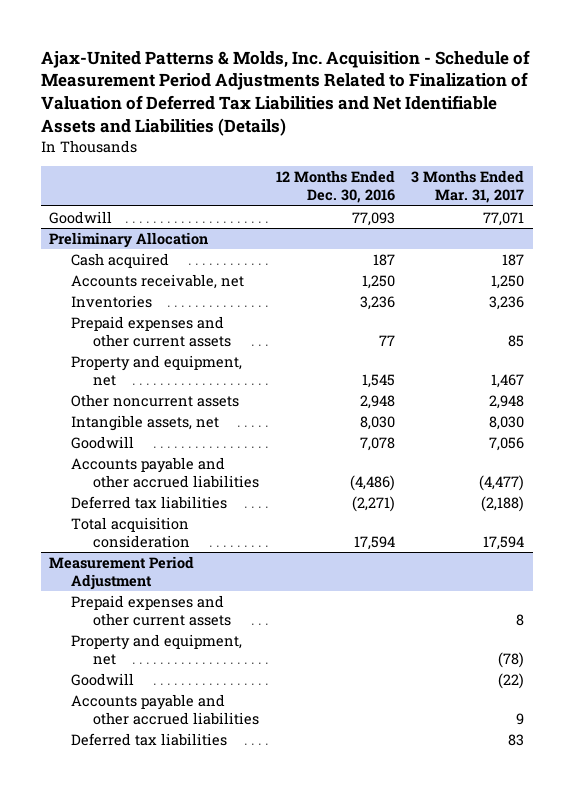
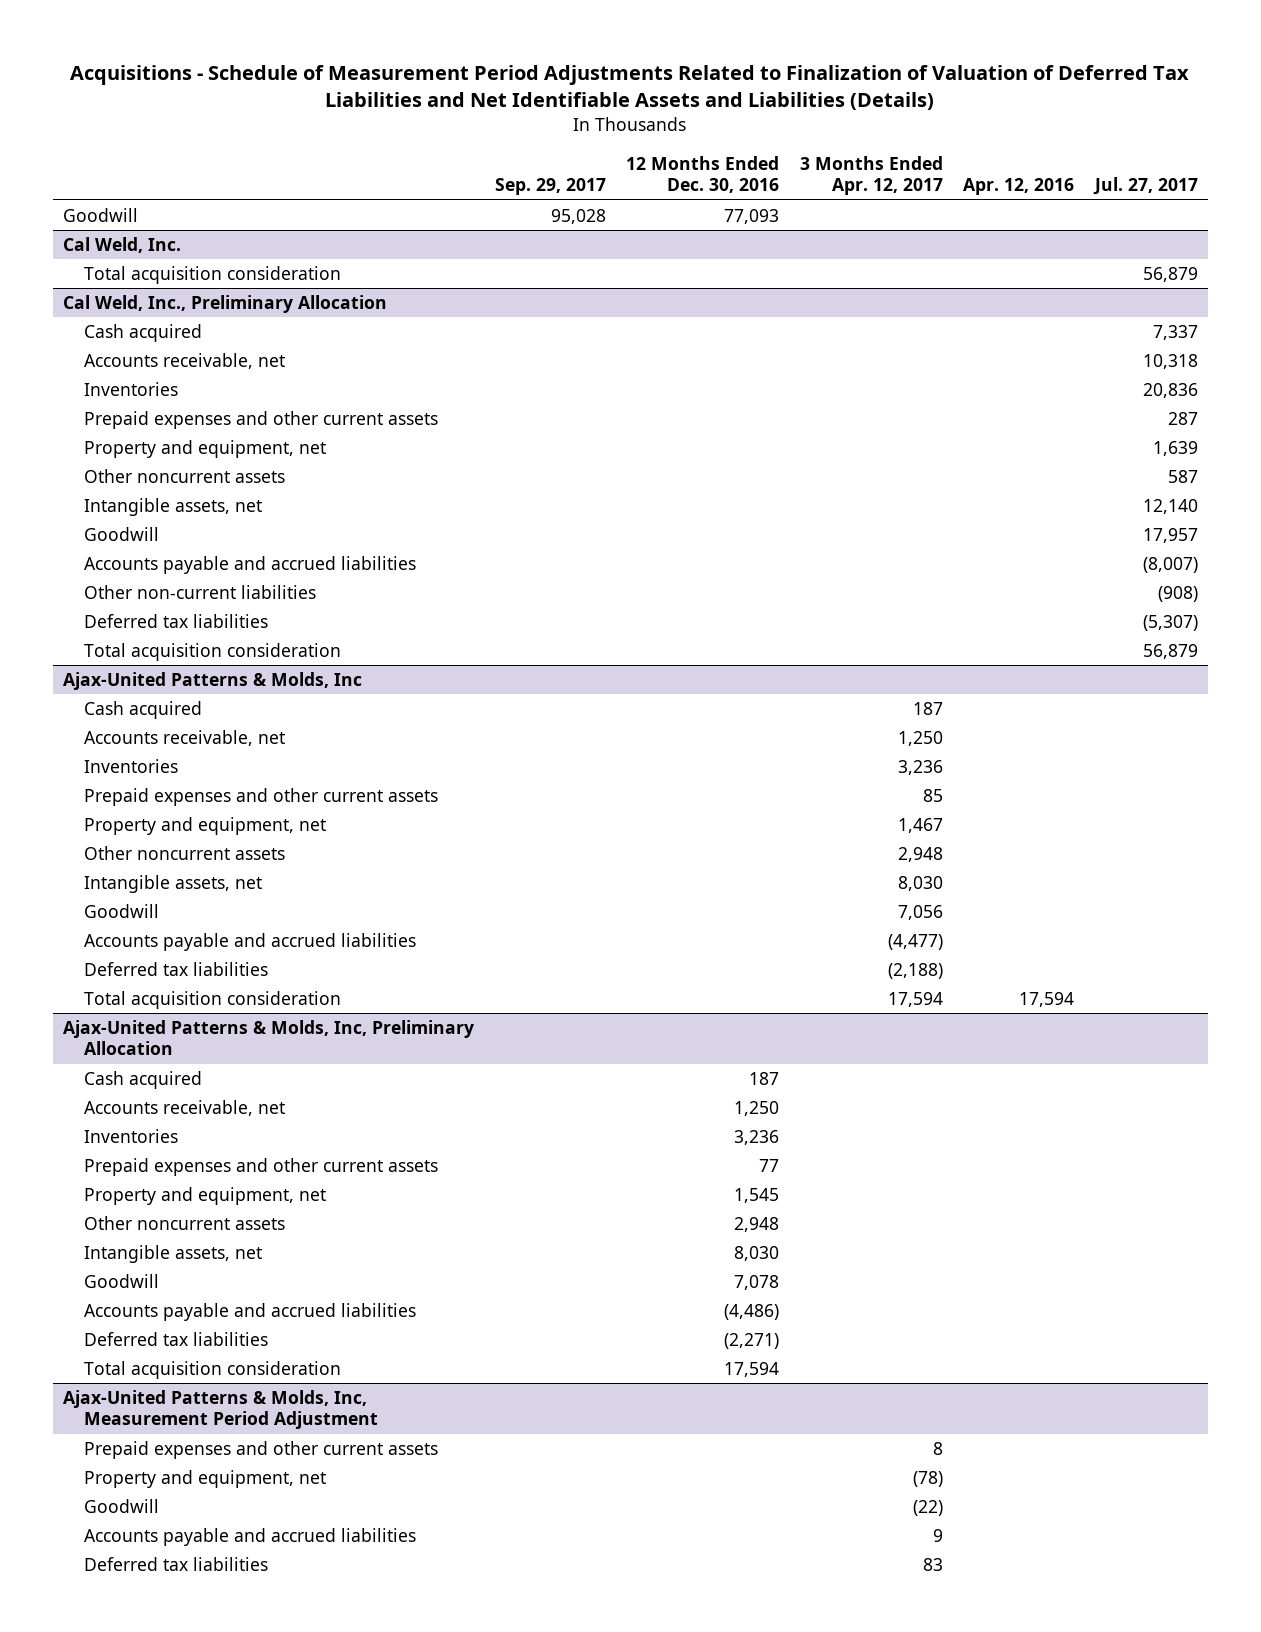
[40,49,530,136] Ajax-United Patterns & Molds, Inc. Acquisition - Schedule of Measurement Period Adjustments Related to Finalization of Valuation of Deferred Tax Liabilities and Net Identifiable Assets and Liabilities (Details) -> [70,65,1190,111] Acquisitions - Schedule of Measurement Period Adjustments Related to Finalization of Valuation of Deferred Tax Liabilities and Net Identifiable Assets and Liabilities (Details)
[411,170,525,204] 3 Months Ended Mar. 31, 2017 -> none
none -> [494,178,606,196] Sep. 29, 2017
none -> [799,155,943,196] 3 Months Ended Apr. 12, 2017
none -> [963,178,1075,196] Apr. 12, 2016
none -> [1092,177,1198,196] Jul. 27, 2017
none -> [63,237,182,254] Cal Weld, Inc.
none -> [84,266,342,285] Total acquisition consideration
none -> [63,295,388,314] Cal Weld, Inc., Preliminary Allocation
none -> [84,324,203,343] Cash acquired
none -> [84,353,286,370] Accounts receivable, net
none -> [84,382,179,397] Inventories
none -> [84,411,439,430] Prepaid expenses and other current assets
none -> [84,440,327,459] Property and equipment, net
none -> [84,469,286,484] Other noncurrent assets
none -> [84,498,263,517] Intangible assets, net
none -> [84,527,160,542] Goodwill
none -> [84,556,417,575] Accounts payable and accrued liabilities
none -> [84,585,317,600] Other non-current liabilities
none -> [84,614,269,629] Deferred tax liabilities
none -> [84,643,342,662] Total acquisition consideration
none -> [63,672,363,691] Ajax-United Patterns & Molds, Inc
none -> [84,701,203,720] Cash acquired
none -> [84,730,286,747] Accounts receivable, net
none -> [84,759,179,774] Inventories
none -> [84,788,439,807] Prepaid expenses and other current assets
none -> [84,817,327,836] Property and equipment, net
none -> [84,846,286,861] Other noncurrent assets
none -> [84,875,263,894] Intangible assets, net
none -> [84,904,160,919] Goodwill
none -> [84,933,417,952] Accounts payable and accrued liabilities
none -> [84,962,269,977] Deferred tax liabilities
none -> [84,991,342,1010] Total acquisition consideration
[49,231,209,248] Preliminary Allocation -> [63,1020,475,1056] Ajax-United Patterns & Molds, Inc, Preliminary Allocation
[71,456,260,488] Accounts payable and other accrued liabilities -> [84,1303,417,1322] Accounts payable and accrued liabilities
[49,555,195,590] Measurement Period Adjustment -> [63,1390,379,1430] Ajax-United Patterns & Molds, Inc, Measurement Period Adjustment
[71,693,260,725] Accounts payable and other accrued liabilities -> [84,1528,417,1547] Accounts payable and accrued liabilities

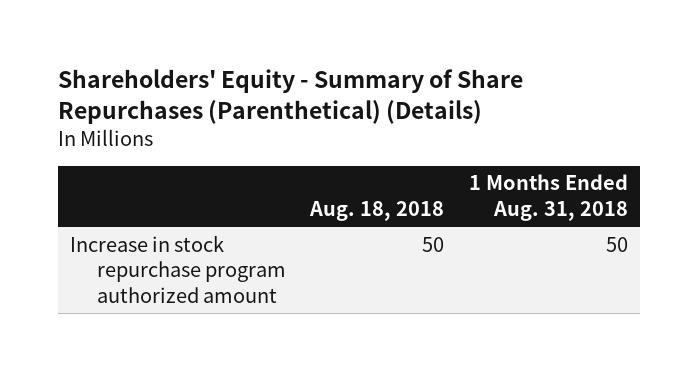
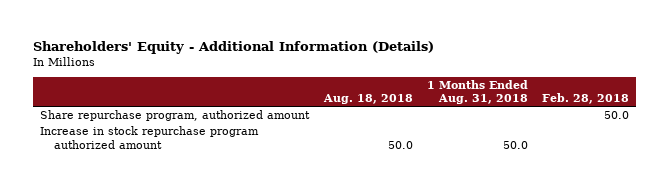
[57,69,523,125] Shareholders' Equity - Summary of Share Repurchases (Parenthetical) (Details) -> [33,40,435,54] Shareholders' Equity - Additional Information (Details)
none -> [542,93,630,105] Feb. 28, 2018
none -> [40,110,311,122] Share repurchase program, authorized amount
[422,236,445,252] 50 -> [387,140,413,149] 50.0
[605,236,628,252] 50 -> [502,140,528,149] 50.0

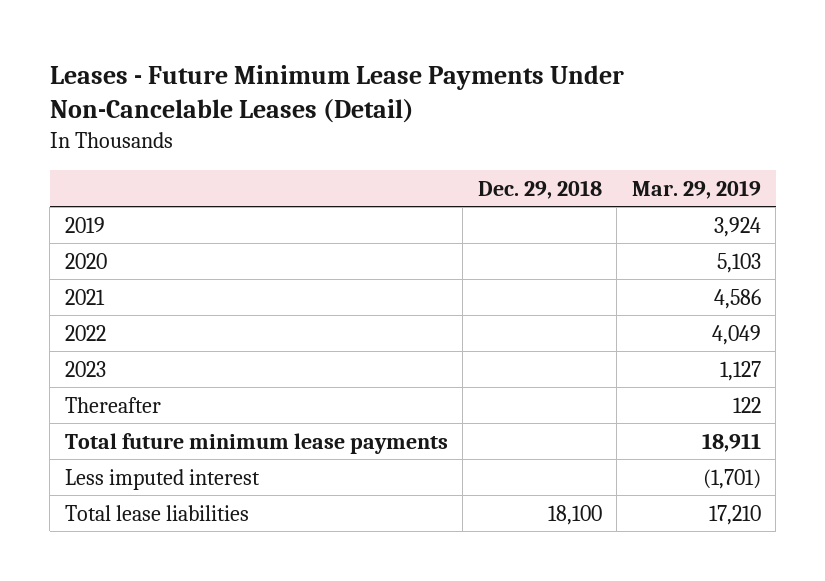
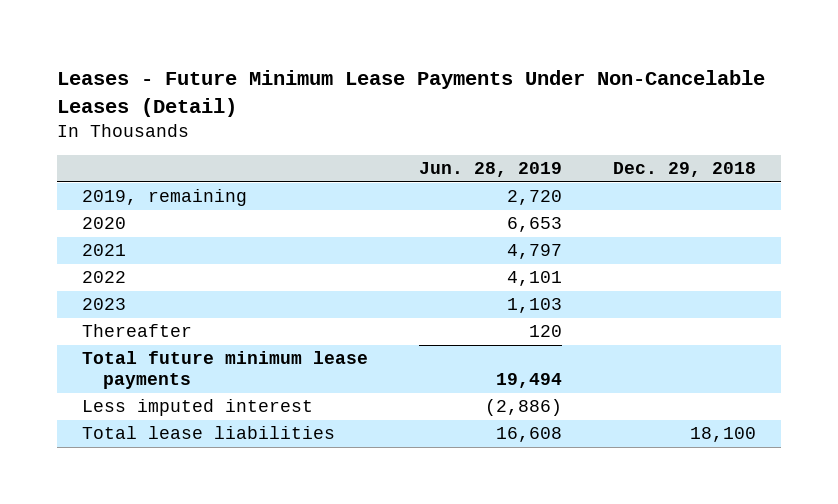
[631,179,761,199] Mar. 29, 2019 -> none
none -> [419,162,563,178] Jun. 28, 2019
[64,216,105,233] 2019 -> [82,189,248,207] 2019, remaining

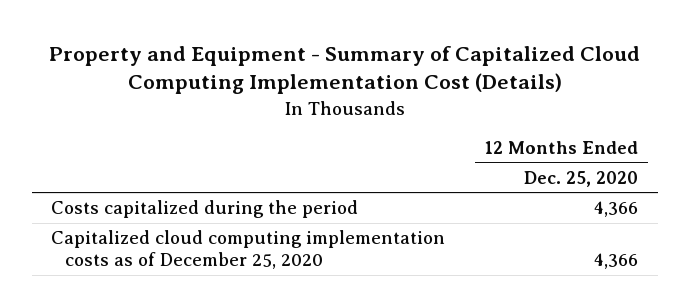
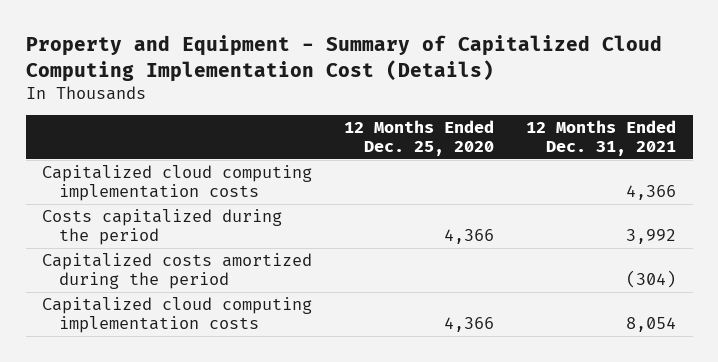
none -> [526,119,677,157] 12 Months Ended Dec. 31, 2021
none -> [41,164,312,202] Capitalized cloud computing implementation costs
none -> [41,252,312,290] Capitalized costs amortized during the period
[51,230,446,270] Capitalized cloud computing implementation costs as of December 25, 2020 -> [41,296,312,334] Capitalized cloud computing implementation costs

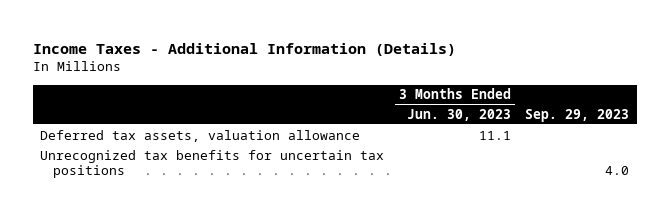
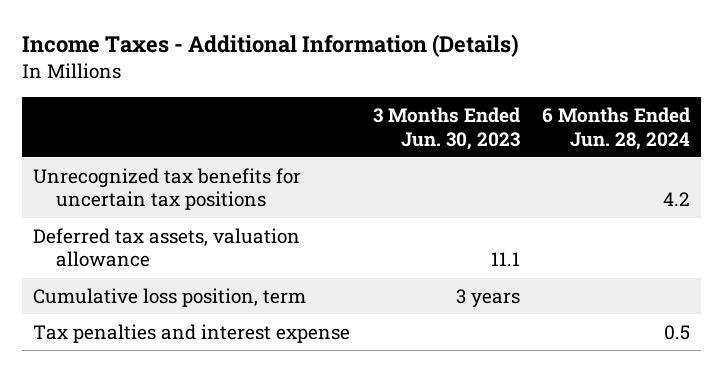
[525,108,630,122] Sep. 29, 2023 -> none
none -> [541,107,690,150] 6 Months Ended Jun. 28, 2024
[40,129,361,142] Deferred tax assets, valuation allowance -> [33,228,301,268] Deferred tax assets, valuation allowance
none -> [33,288,307,308] Cumulative loss position, term
none -> [33,324,351,344] Tax penalties and interest expense

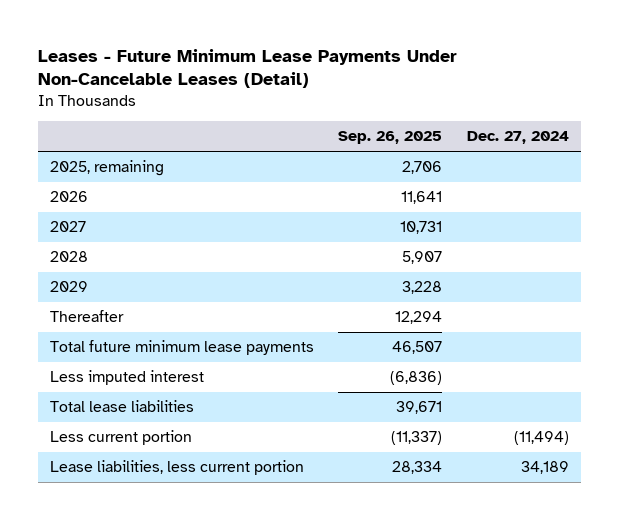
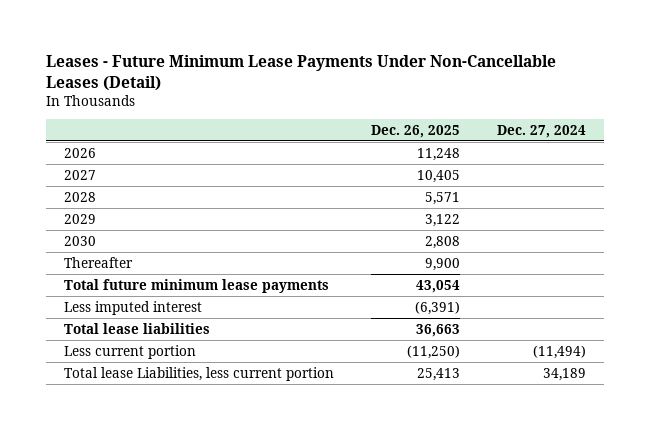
[37,48,457,89] Leases - Future Minimum Lease Payments Under Non-Cancelable Leases (Detail) -> [45,54,556,91] Leases - Future Minimum Lease Payments Under Non-Cancellable Leases (Detail)
[338,131,443,145] Sep. 26, 2025 -> none
none -> [370,124,460,138] Dec. 26, 2025
[50,160,165,177] 2025, remaining -> none
none -> [64,235,97,246] 2030
[50,460,305,476] Lease liabilities, less current portion -> [64,366,335,381] Total lease Liabilities, less current portion

